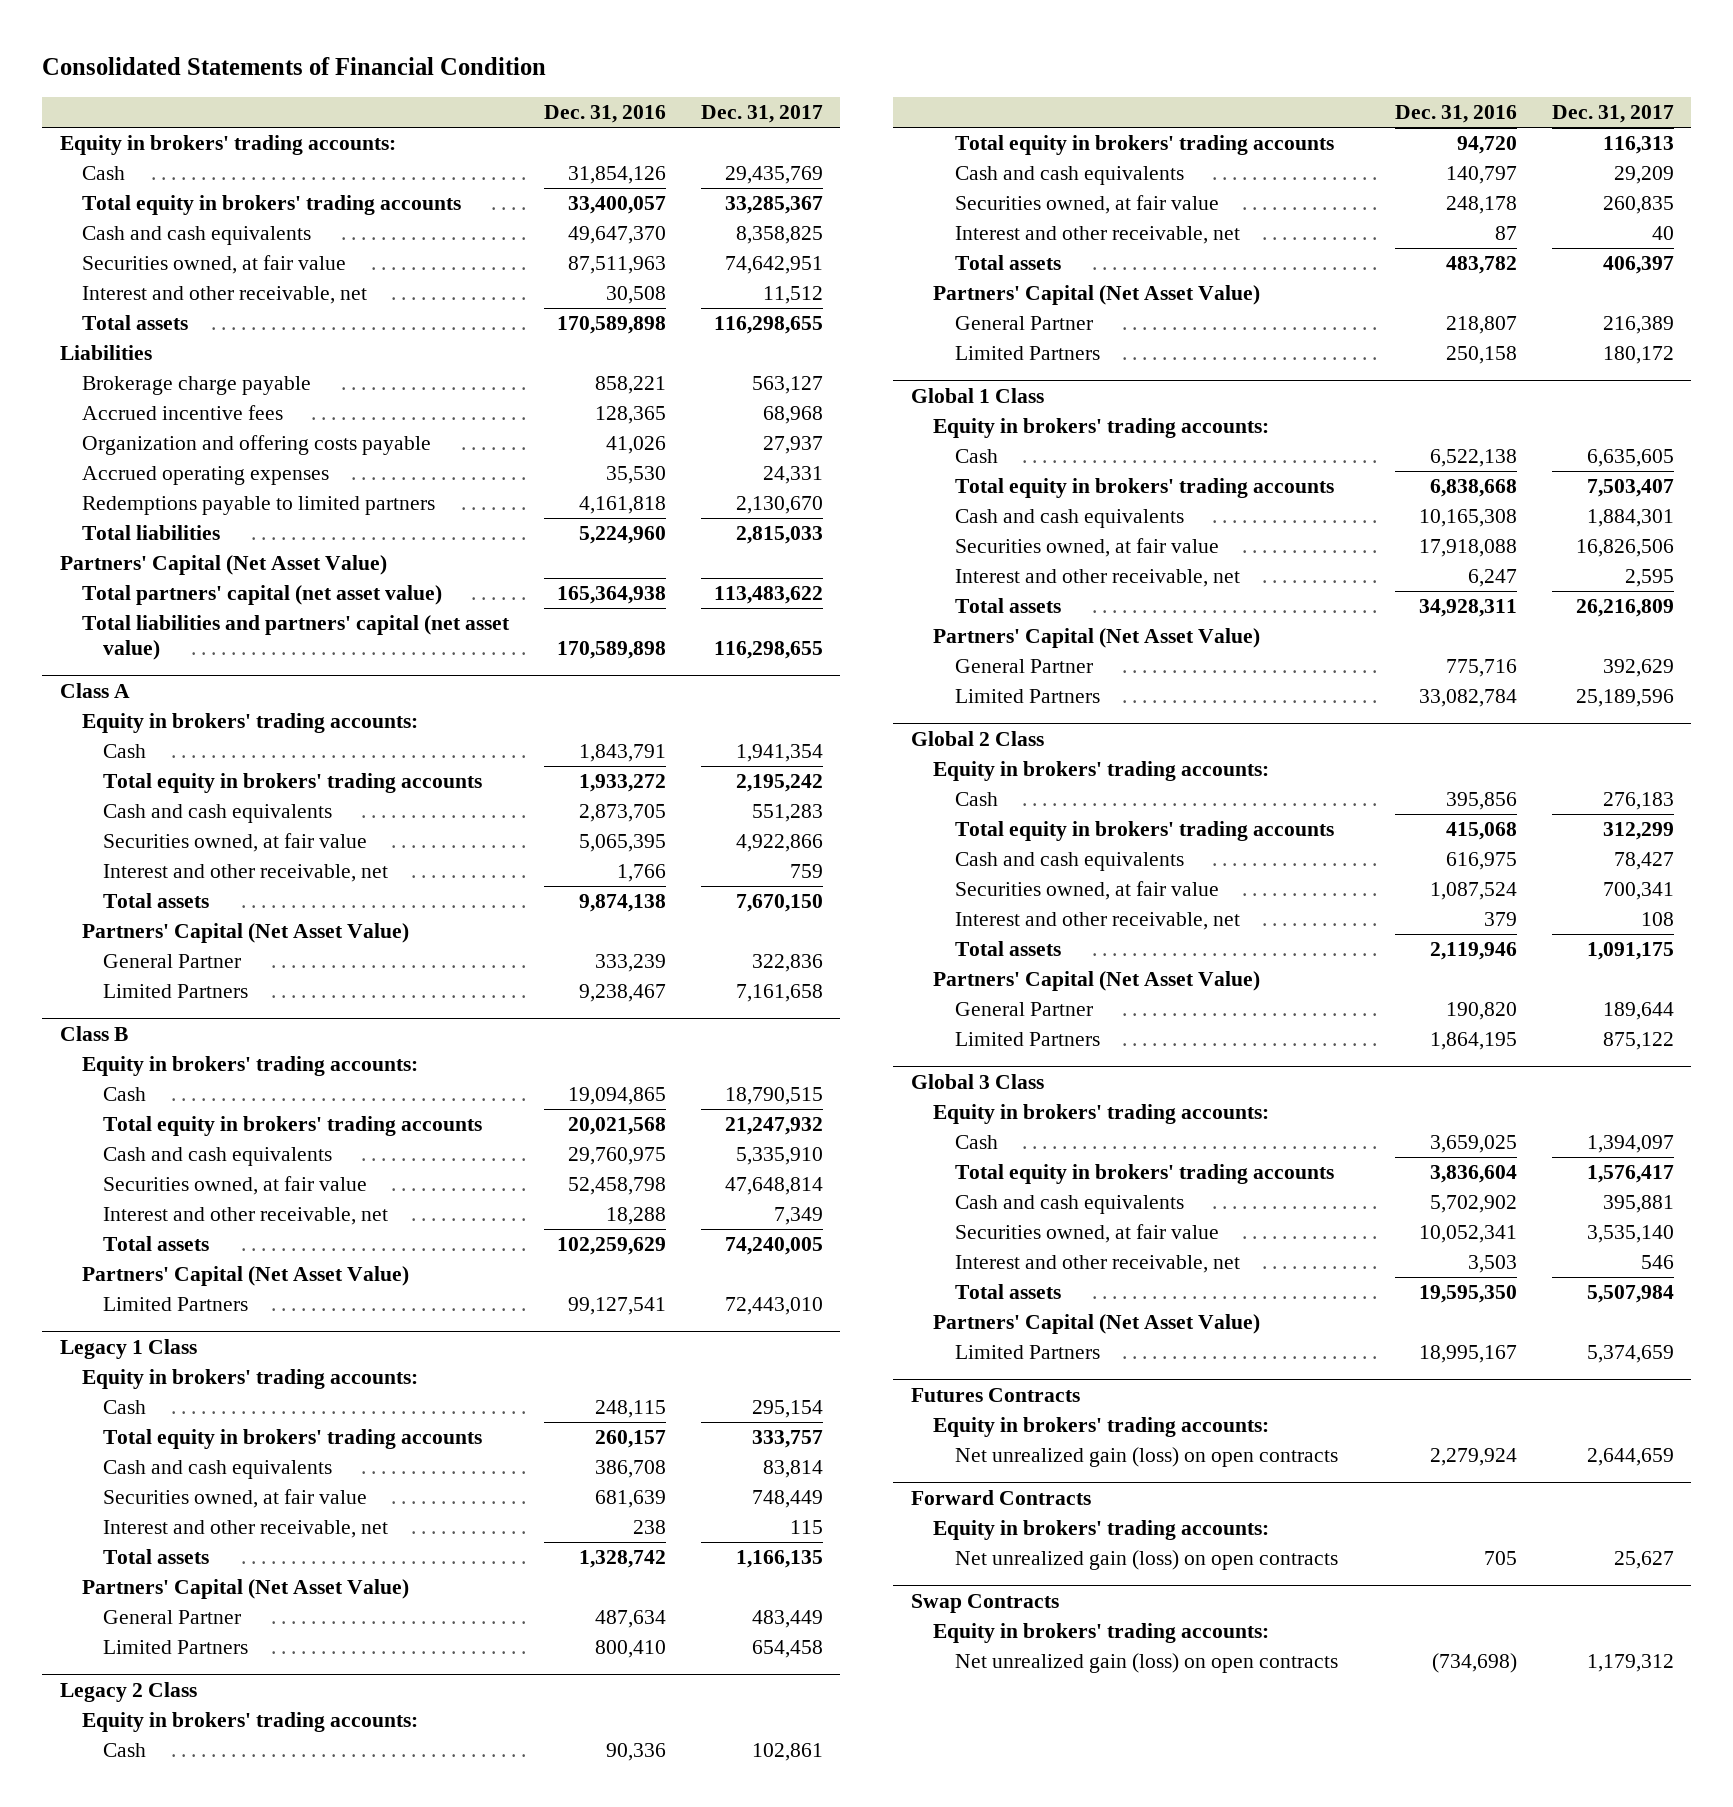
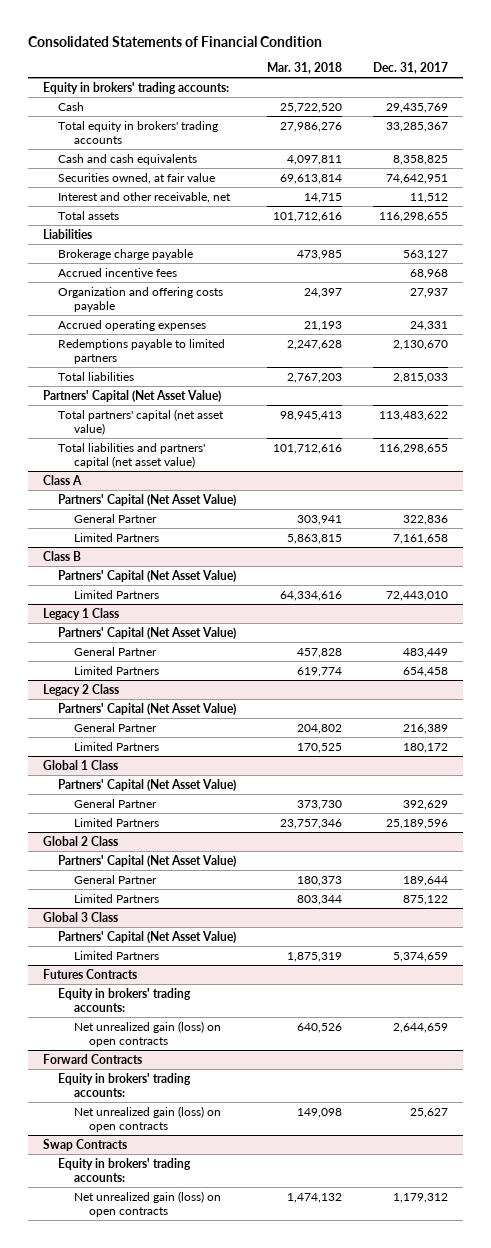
[543,105,666,124] Dec. 31, 2016 -> none
none -> [267,62,343,75] Mar. 31, 2018
[81,713,418,734] Equity in brokers' trading accounts: -> none
[103,744,147,759] Cash -> none
[103,773,483,794] Total equity in brokers' trading accounts -> none
[103,804,333,824] Cash and cash equivalents -> none
[103,833,368,853] Securities owned, at fair value -> none
[103,864,389,883] Interest and other receivable, net -> none
[103,893,210,909] Total assets -> none
[81,1056,418,1077] Equity in brokers' trading accounts: -> none
[103,1087,147,1102] Cash -> none
[103,1116,483,1137] Total equity in brokers' trading accounts -> none
[103,1147,333,1167] Cash and cash equivalents -> none
[103,1176,368,1196] Securities owned, at fair value -> none
[103,1207,389,1226] Interest and other receivable, net -> none
[103,1236,210,1252] Total assets -> none
[81,1369,418,1390] Equity in brokers' trading accounts: -> none
[103,1400,147,1415] Cash -> none
[103,1429,483,1450] Total equity in brokers' trading accounts -> none
[103,1460,333,1480] Cash and cash equivalents -> none
[103,1489,368,1509] Securities owned, at fair value -> none
[103,1520,389,1539] Interest and other receivable, net -> none
[103,1549,210,1565] Total assets -> none
[81,1712,418,1733] Equity in brokers' trading accounts: -> none
[103,1743,147,1758] Cash -> none
[954,135,1334,156] Total equity in brokers' trading accounts -> none
[954,166,1184,186] Cash and cash equivalents -> none
[954,195,1219,215] Securities owned, at fair value -> none
[954,226,1240,245] Interest and other receivable, net -> none
[954,255,1061,271] Total assets -> none
[932,418,1269,439] Equity in brokers' trading accounts: -> none
[954,449,998,464] Cash -> none
[954,478,1334,499] Total equity in brokers' trading accounts -> none
[954,509,1184,529] Cash and cash equivalents -> none
[954,538,1219,558] Securities owned, at fair value -> none
[954,569,1240,588] Interest and other receivable, net -> none
[954,598,1061,614] Total assets -> none
[932,761,1269,782] Equity in brokers' trading accounts: -> none
[954,792,998,807] Cash -> none
[954,821,1334,842] Total equity in brokers' trading accounts -> none
[954,852,1184,872] Cash and cash equivalents -> none
[954,881,1219,901] Securities owned, at fair value -> none
[954,912,1240,931] Interest and other receivable, net -> none
[954,941,1061,957] Total assets -> none
[932,1104,1269,1125] Equity in brokers' trading accounts: -> none
[954,1135,998,1150] Cash -> none
[954,1164,1334,1185] Total equity in brokers' trading accounts -> none
[954,1195,1184,1215] Cash and cash equivalents -> none
[954,1224,1219,1244] Securities owned, at fair value -> none
[954,1255,1240,1274] Interest and other receivable, net -> none
[954,1284,1061,1300] Total assets -> none

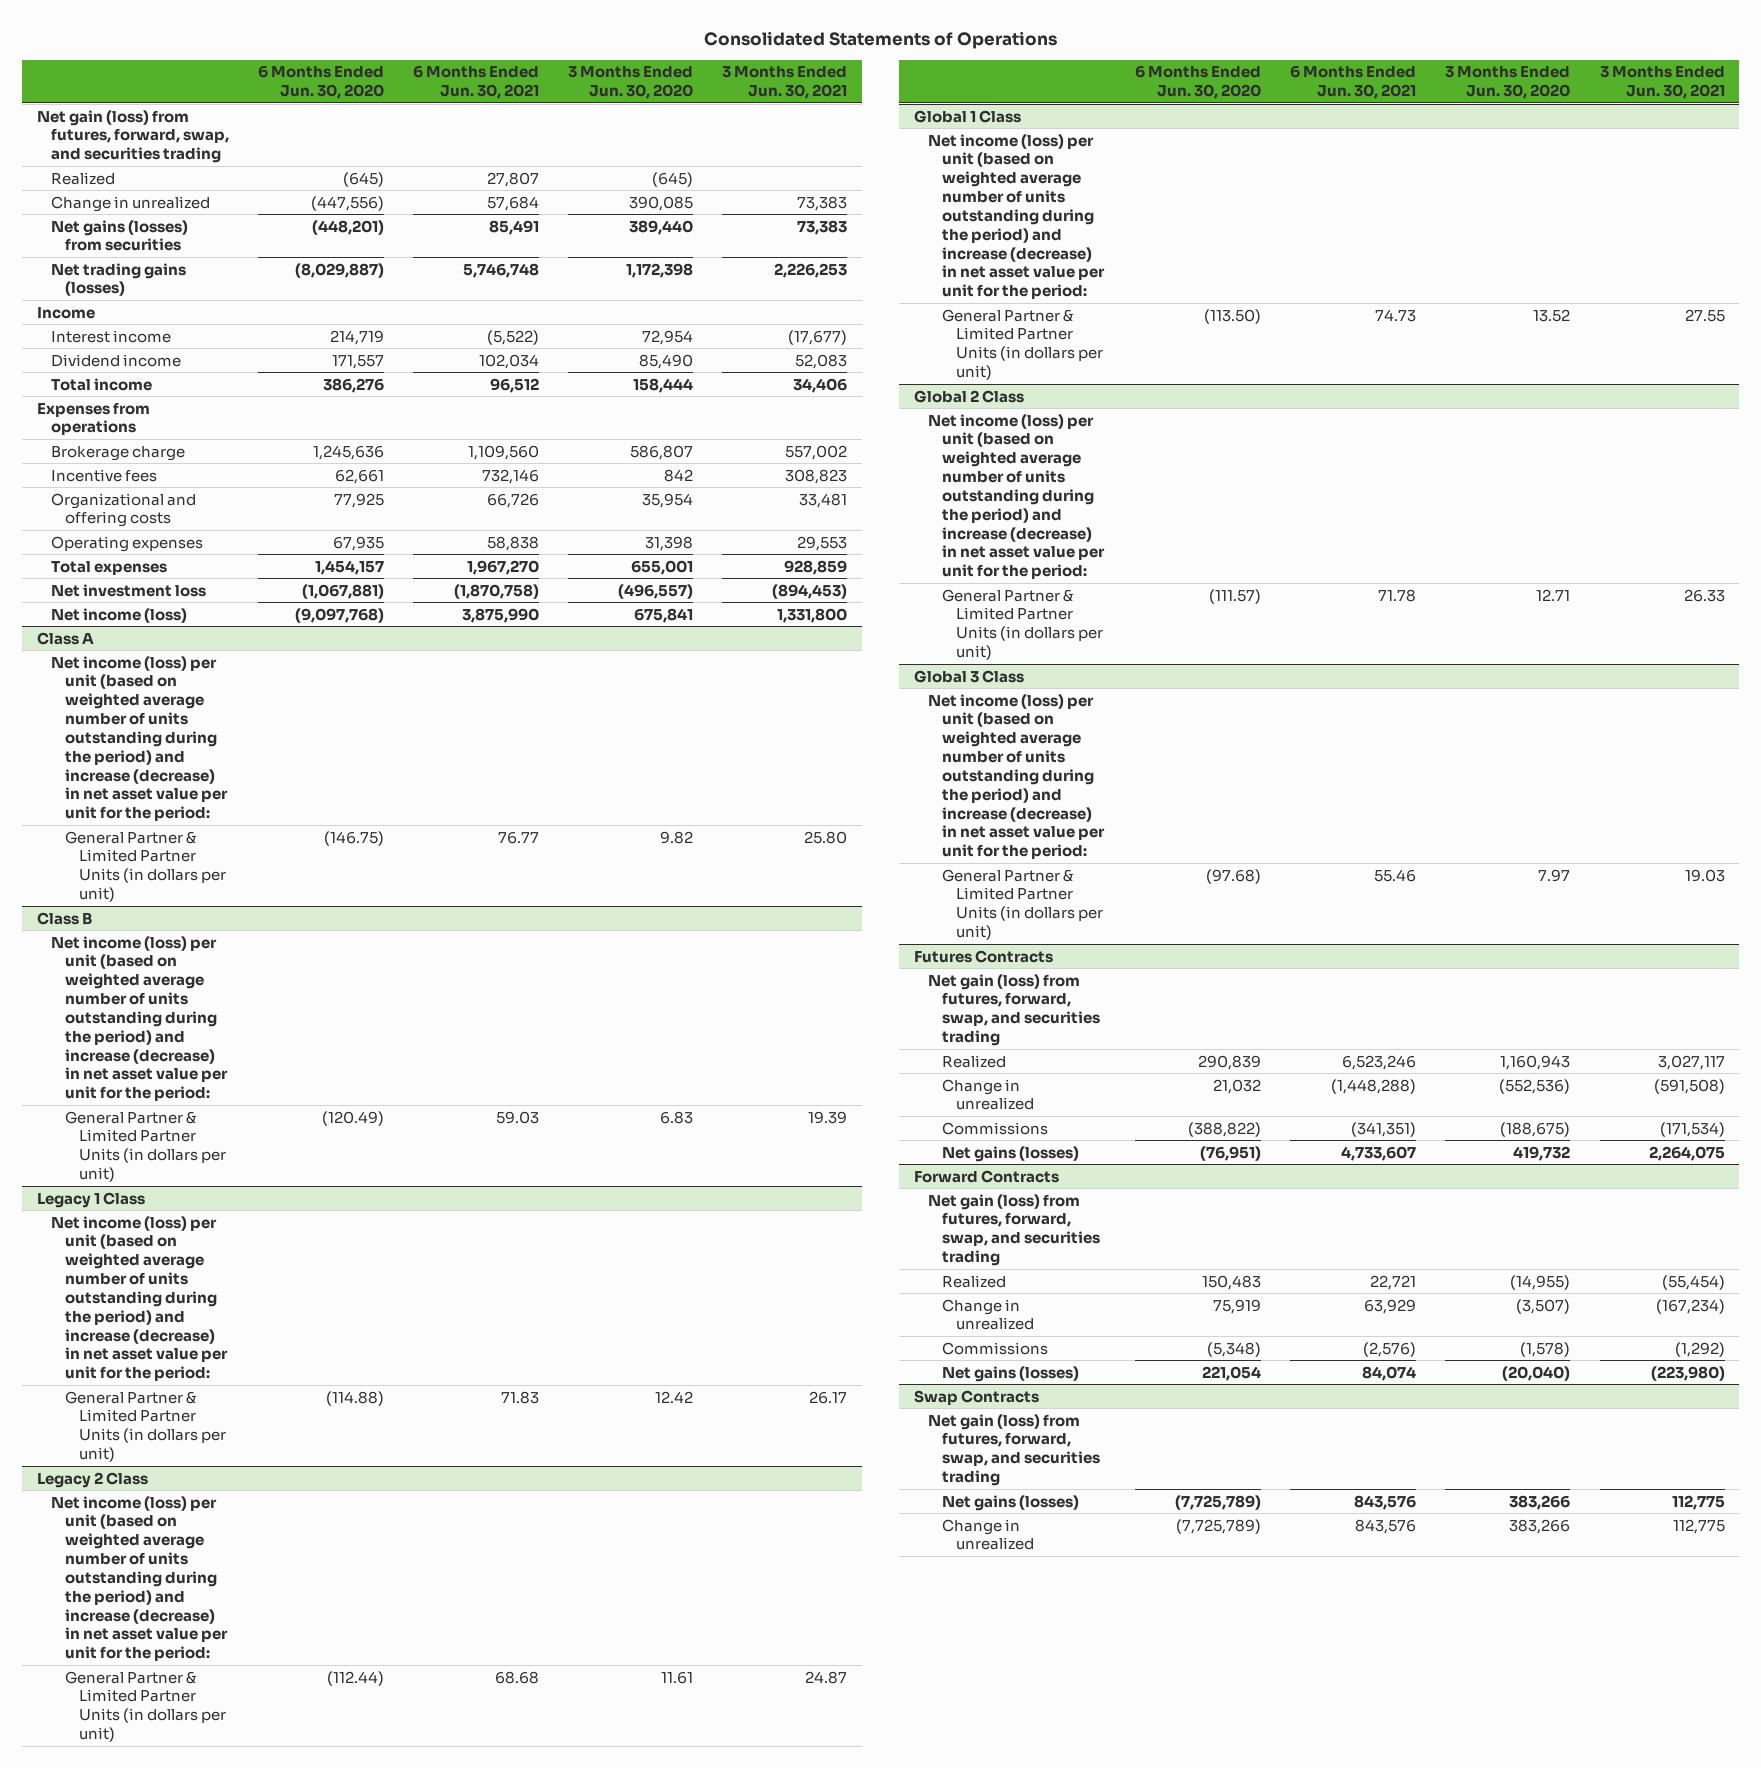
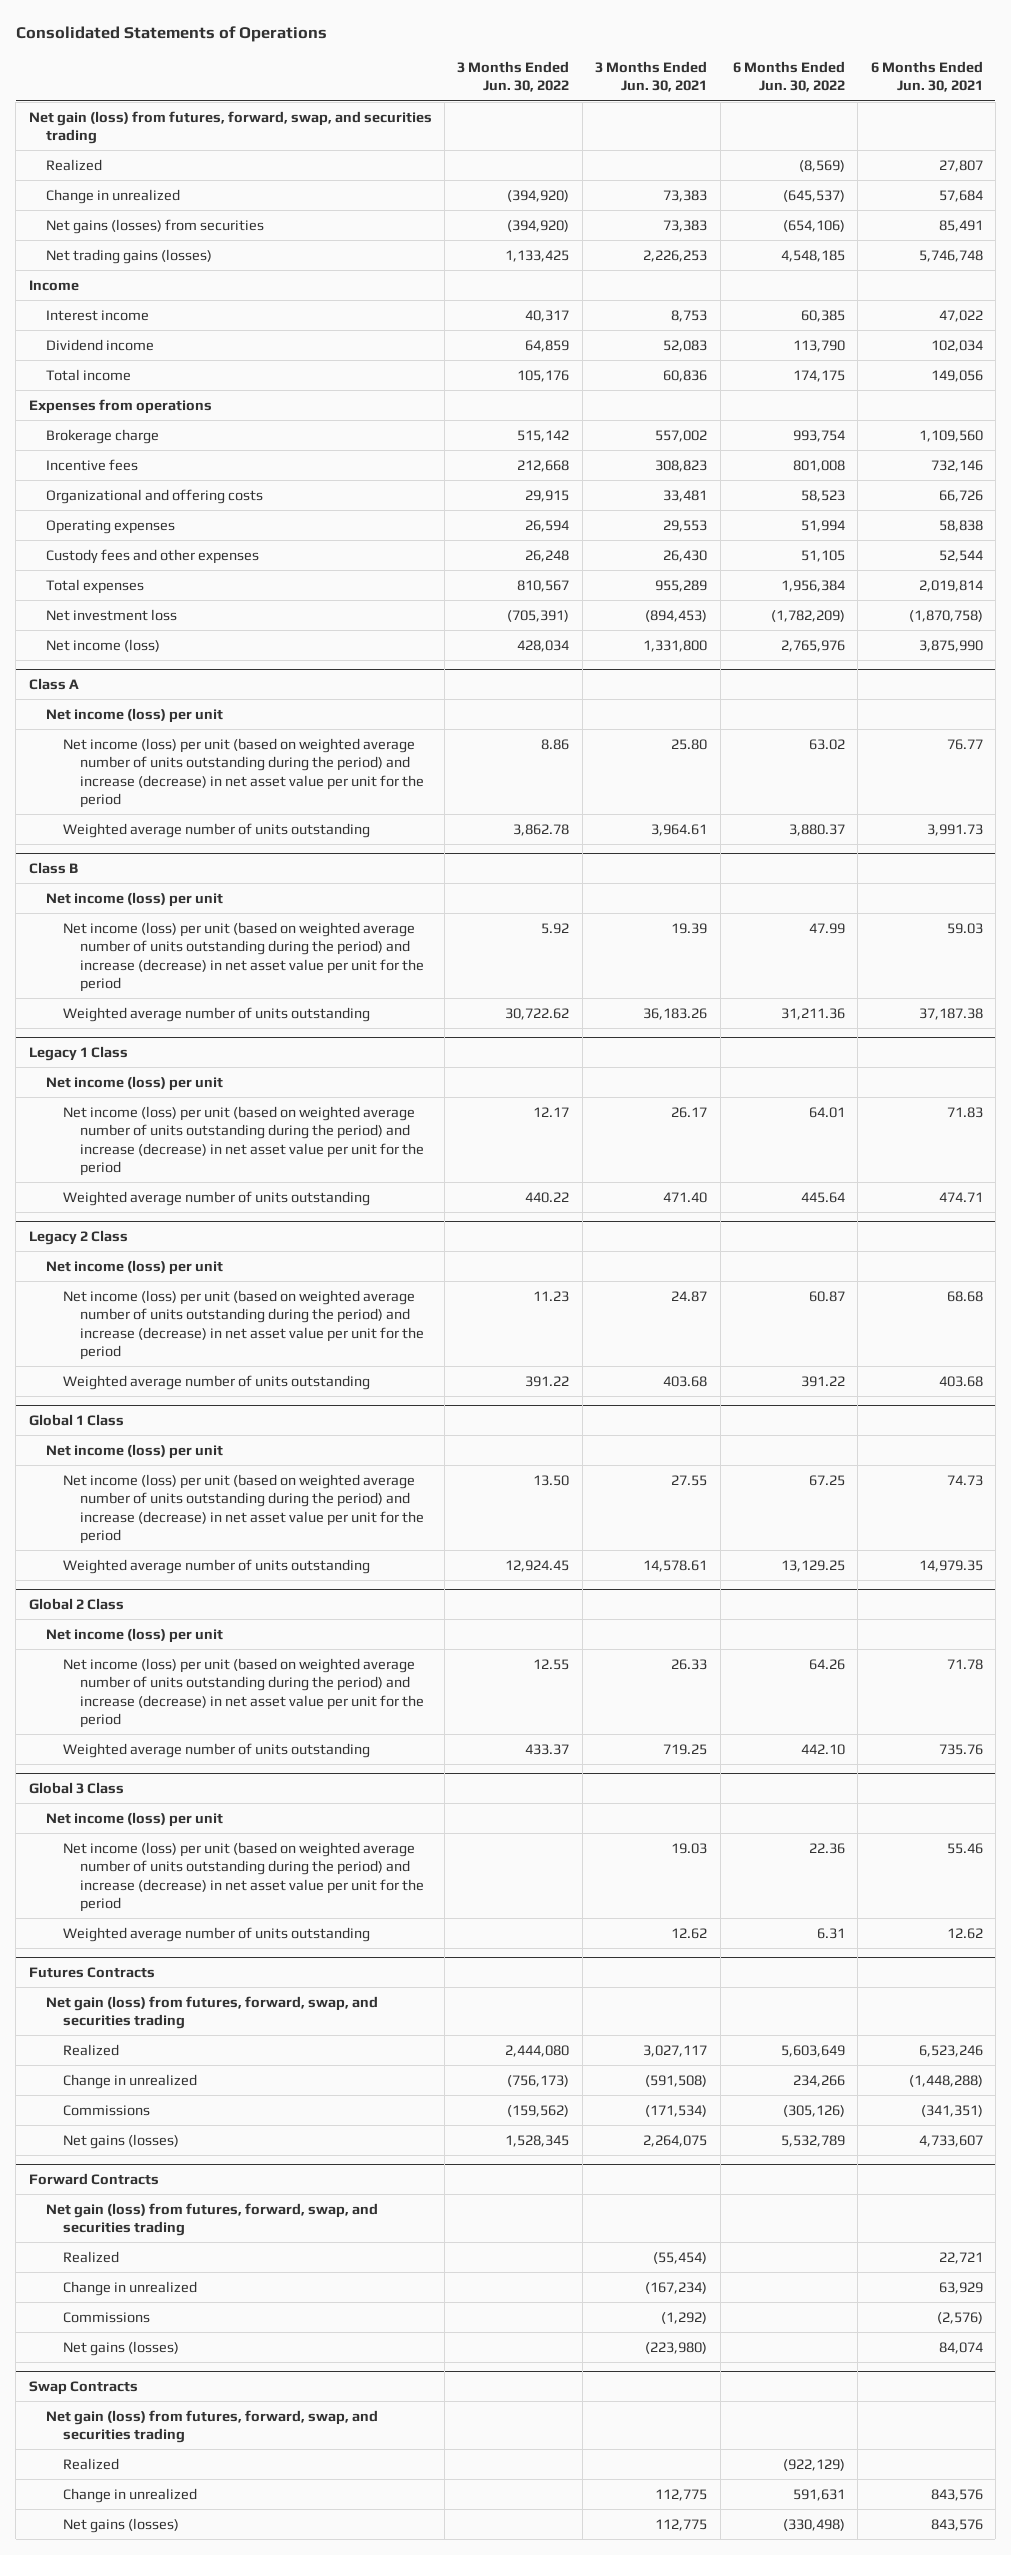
[257,65,384,100] 6 Months Ended Jun. 30, 2020 -> none
[568,66,694,100] 3 Months Ended Jun. 30, 2020 -> none
none -> [457,60,570,93] 3 Months Ended Jun. 30, 2022
none -> [732,60,845,93] 6 Months Ended Jun. 30, 2022
[487,329,540,345] (5,522) -> [938,309,983,322] 47,022
[788,329,848,345] (17,677) -> [671,309,708,322] 8,753
[490,377,540,393] 96,512 -> [930,369,983,382] 149,056
[793,377,848,393] 34,406 -> [663,369,708,382] 60,836
none -> [45,548,259,564] Custody fees and other expenses
[467,559,540,575] 1,967,270 -> [918,579,983,592] 2,019,814
[784,559,848,575] 928,859 -> [655,579,708,592] 955,289
[50,655,229,822] Net income (loss) per unit (based on weighted average number of units outstanding during the period) and increase (decrease) in net asset value per unit for the period: -> [45,707,223,723] Net income (loss) per unit
[65,830,227,903] General Partner & Limited Partner Units (in dollars per unit) -> [63,737,425,809] Net income (loss) per unit (based on weighted average number of units outstanding during the period) and increase (decrease) in net asset value per unit for the period
none -> [63,822,371,838] Weighted average number of units outstanding
[50,935,229,1102] Net income (loss) per unit (based on weighted average number of units outstanding during the period) and increase (decrease) in net asset value per unit for the period: -> [45,891,223,907] Net income (loss) per unit
[65,1110,227,1183] General Partner & Limited Partner Units (in dollars per unit) -> [63,921,425,993] Net income (loss) per unit (based on weighted average number of units outstanding during the period) and increase (decrease) in net asset value per unit for the period
none -> [63,1006,371,1022] Weighted average number of units outstanding
[50,1215,229,1382] Net income (loss) per unit (based on weighted average number of units outstanding during the period) and increase (decrease) in net asset value per unit for the period: -> [45,1075,223,1091] Net income (loss) per unit
[65,1390,227,1463] General Partner & Limited Partner Units (in dollars per unit) -> [63,1105,425,1177] Net income (loss) per unit (based on weighted average number of units outstanding during the period) and increase (decrease) in net asset value per unit for the period
none -> [63,1190,371,1206] Weighted average number of units outstanding
[50,1495,229,1662] Net income (loss) per unit (based on weighted average number of units outstanding during the period) and increase (decrease) in net asset value per unit for the period: -> [45,1259,223,1275] Net income (loss) per unit
[65,1670,227,1743] General Partner & Limited Partner Units (in dollars per unit) -> [63,1289,425,1361] Net income (loss) per unit (based on weighted average number of units outstanding during the period) and increase (decrease) in net asset value per unit for the period
none -> [63,1374,371,1390] Weighted average number of units outstanding
[927,133,1106,300] Net income (loss) per unit (based on weighted average number of units outstanding during the period) and increase (decrease) in net asset value per unit for the period: -> [45,1443,223,1459] Net income (loss) per unit
[942,308,1104,381] General Partner & Limited Partner Units (in dollars per unit) -> [63,1473,425,1545] Net income (loss) per unit (based on weighted average number of units outstanding during the period) and increase (decrease) in net asset value per unit for the period
none -> [63,1558,371,1574] Weighted average number of units outstanding
[927,413,1106,580] Net income (loss) per unit (based on weighted average number of units outstanding during the period) and increase (decrease) in net asset value per unit for the period: -> [45,1627,223,1643] Net income (loss) per unit
[942,588,1104,661] General Partner & Limited Partner Units (in dollars per unit) -> [63,1657,425,1729] Net income (loss) per unit (based on weighted average number of units outstanding during the period) and increase (decrease) in net asset value per unit for the period
none -> [63,1742,371,1758] Weighted average number of units outstanding
[927,693,1106,860] Net income (loss) per unit (based on weighted average number of units outstanding during the period) and increase (decrease) in net asset value per unit for the period: -> [45,1811,223,1827] Net income (loss) per unit
[942,868,1104,941] General Partner & Limited Partner Units (in dollars per unit) -> [63,1841,425,1913] Net income (loss) per unit (based on weighted average number of units outstanding during the period) and increase (decrease) in net asset value per unit for the period
none -> [63,1926,371,1942] Weighted average number of units outstanding
none -> [63,2457,120,2470] Realized
[942,1494,1080,1511] Net gains (losses) -> [63,2517,180,2533] Net gains (losses)

